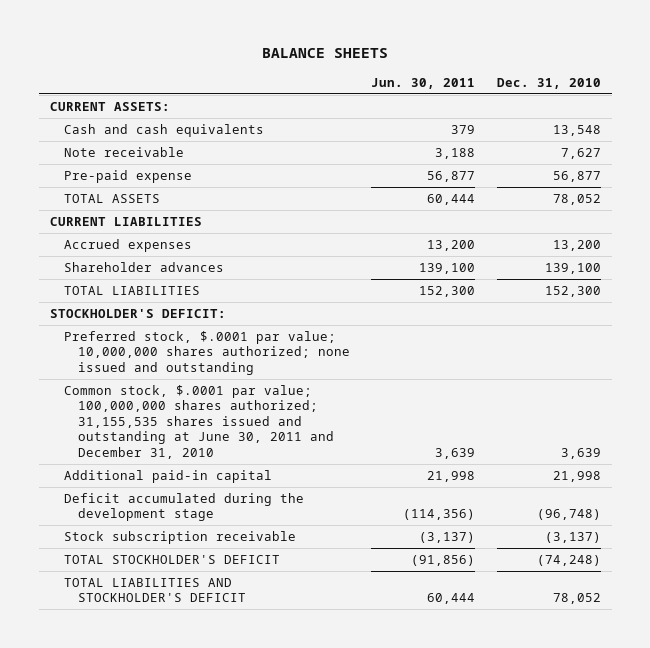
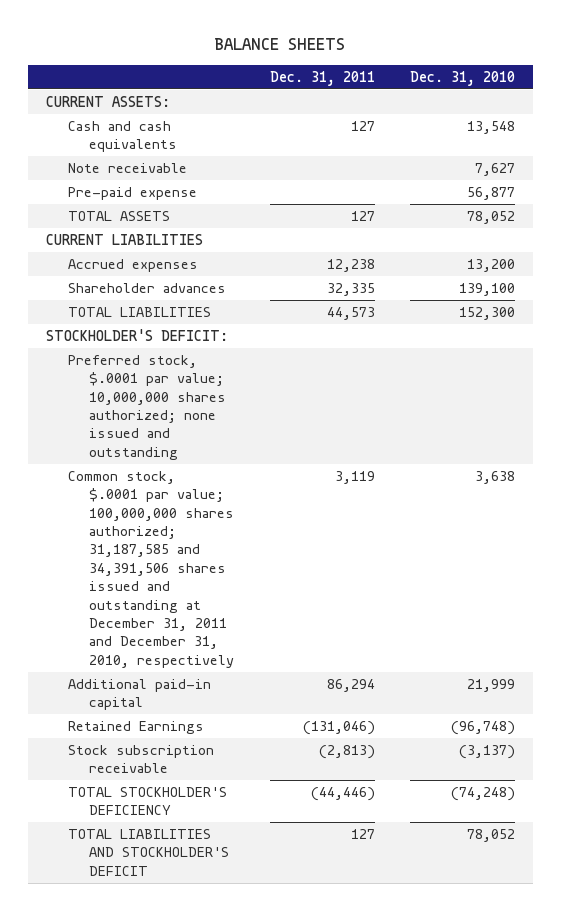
[371,77,476,89] Jun. 30, 2011 -> none
none -> [269,70,375,86] Dec. 31, 2011
[63,384,334,459] Common stock, $.0001 par value; 100,000,000 shares authorized; 31,155,535 shares issued and outstanding at June 30, 2011 and December 31, 2010 -> [67,470,235,668] Common stock, $.0001 par value; 100,000,000 shares authorized; 31,187,585 and 34,391,506 shares issued and outstanding at December 31, 2011 and December 31, 2010, respectively
[560,447,601,459] 3,639 -> [475,470,516,484] 3,638
[552,470,601,482] 21,998 -> [467,678,516,692] 21,999
[63,492,304,522] Deficit accumulated during the development stage -> [67,720,204,734] Retained Earnings
[63,554,280,564] TOTAL STOCKHOLDER'S DEFICIT -> [67,786,227,816] TOTAL STOCKHOLDER'S DEFICIENCY

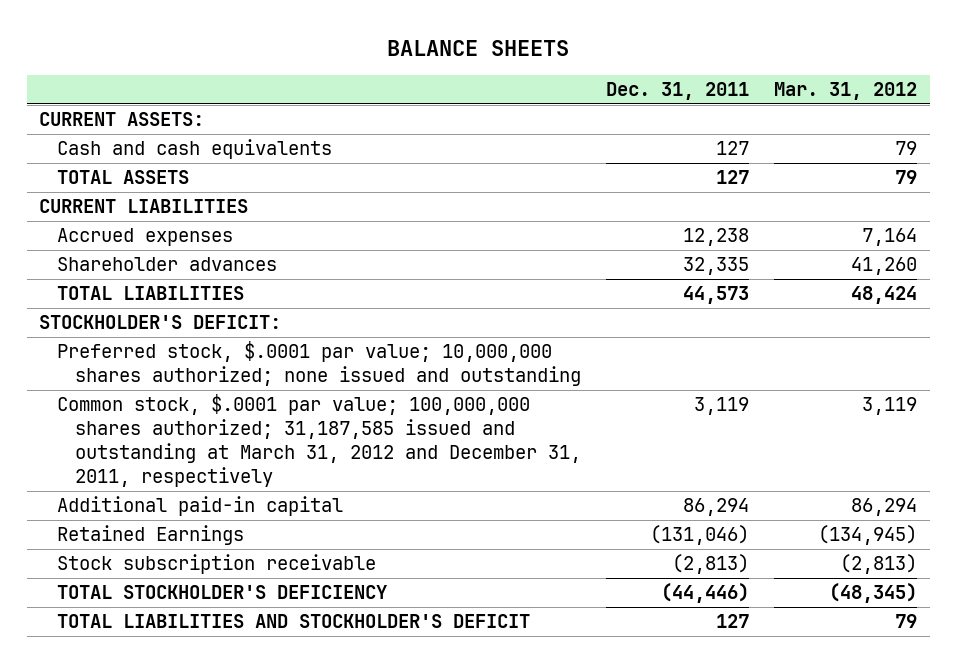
[410,70,516,86] Dec. 31, 2010 -> none
none -> [774,82,918,101] Mar. 31, 2012
[67,162,187,173] Note receivable -> none
[67,186,197,200] Pre-paid expense -> none
[67,470,235,668] Common stock, $.0001 par value; 100,000,000 shares authorized; 31,187,585 and 34,391,506 shares issued and outstanding at December 31, 2011 and December 31, 2010, respectively -> [57,394,581,488] Common stock, $.0001 par value; 100,000,000 shares authorized; 31,187,585 issued and outstanding at March 31, 2012 and December 31, 2011, respectively

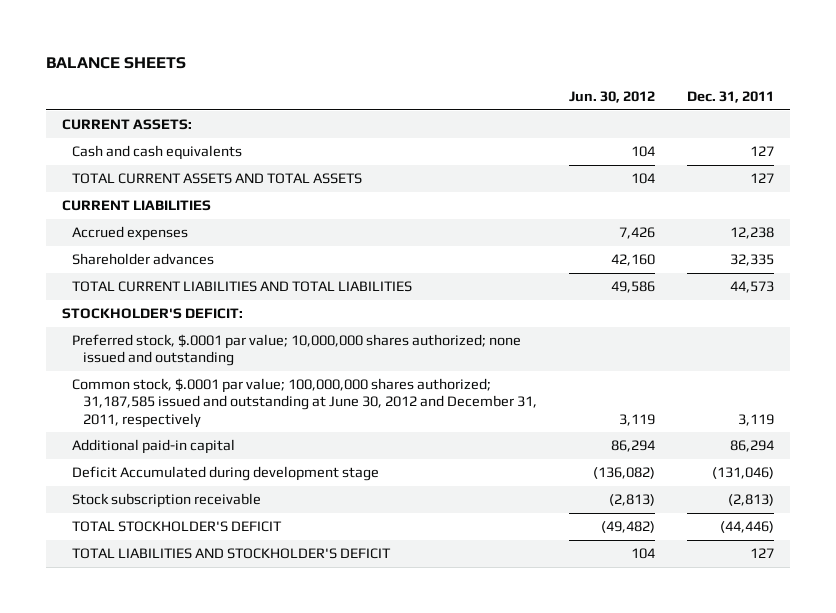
[774,82,918,101] Mar. 31, 2012 -> none
none -> [568,90,655,103] Jun. 30, 2012
[57,170,190,185] TOTAL ASSETS -> [72,173,363,185] TOTAL CURRENT ASSETS AND TOTAL ASSETS
[57,286,245,301] TOTAL LIABILITIES -> [72,281,413,293] TOTAL CURRENT LIABILITIES AND TOTAL LIABILITIES
[57,394,581,488] Common stock, $.0001 par value; 100,000,000 shares authorized; 31,187,585 issued and outstanding at March 31, 2012 and December 31, 2011, respectively -> [72,378,537,428] Common stock, $.0001 par value; 100,000,000 shares authorized; 31,187,585 issued and outstanding at June 30, 2012 and December 31, 2011, respectively
[57,525,245,546] Retained Earnings -> [72,466,380,482] Deficit Accumulated during development stage
[57,585,388,600] TOTAL STOCKHOLDER'S DEFICIENCY -> [72,521,283,533] TOTAL STOCKHOLDER'S DEFICIT

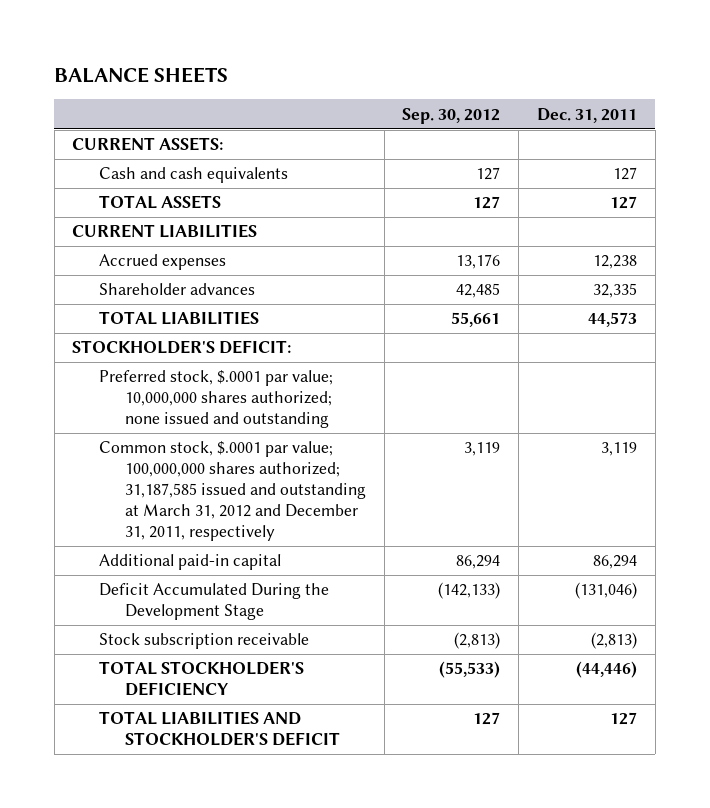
[568,90,655,103] Jun. 30, 2012 -> none
none -> [402,107,501,124] Sep. 30, 2012
[72,173,363,185] TOTAL CURRENT ASSETS AND TOTAL ASSETS -> [98,195,221,210] TOTAL ASSETS
[72,281,413,293] TOTAL CURRENT LIABILITIES AND TOTAL LIABILITIES -> [98,311,259,326] TOTAL LIABILITIES
[72,378,537,428] Common stock, $.0001 par value; 100,000,000 shares authorized; 31,187,585 issued and outstanding at June 30, 2012 and December 31, 2011, respectively -> [98,441,366,541] Common stock, $.0001 par value; 100,000,000 shares authorized; 31,187,585 issued and outstanding at March 31, 2012 and December 31, 2011, respectively
[72,466,380,482] Deficit Accumulated during development stage -> [98,583,329,621] Deficit Accumulated During the Development Stage
[72,521,283,533] TOTAL STOCKHOLDER'S DEFICIT -> [98,661,304,697] TOTAL STOCKHOLDER'S DEFICIENCY

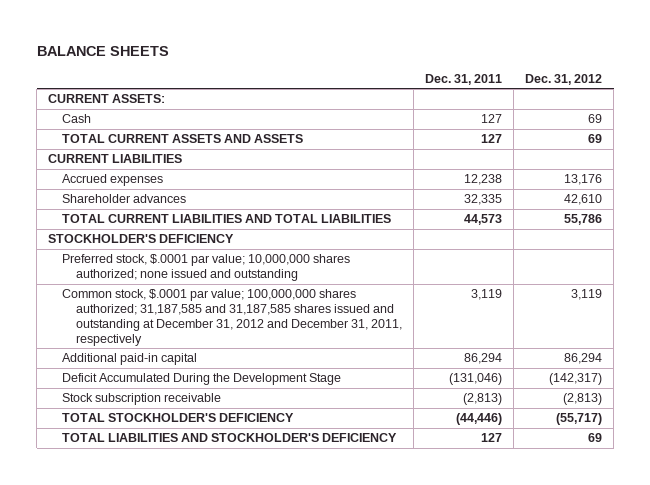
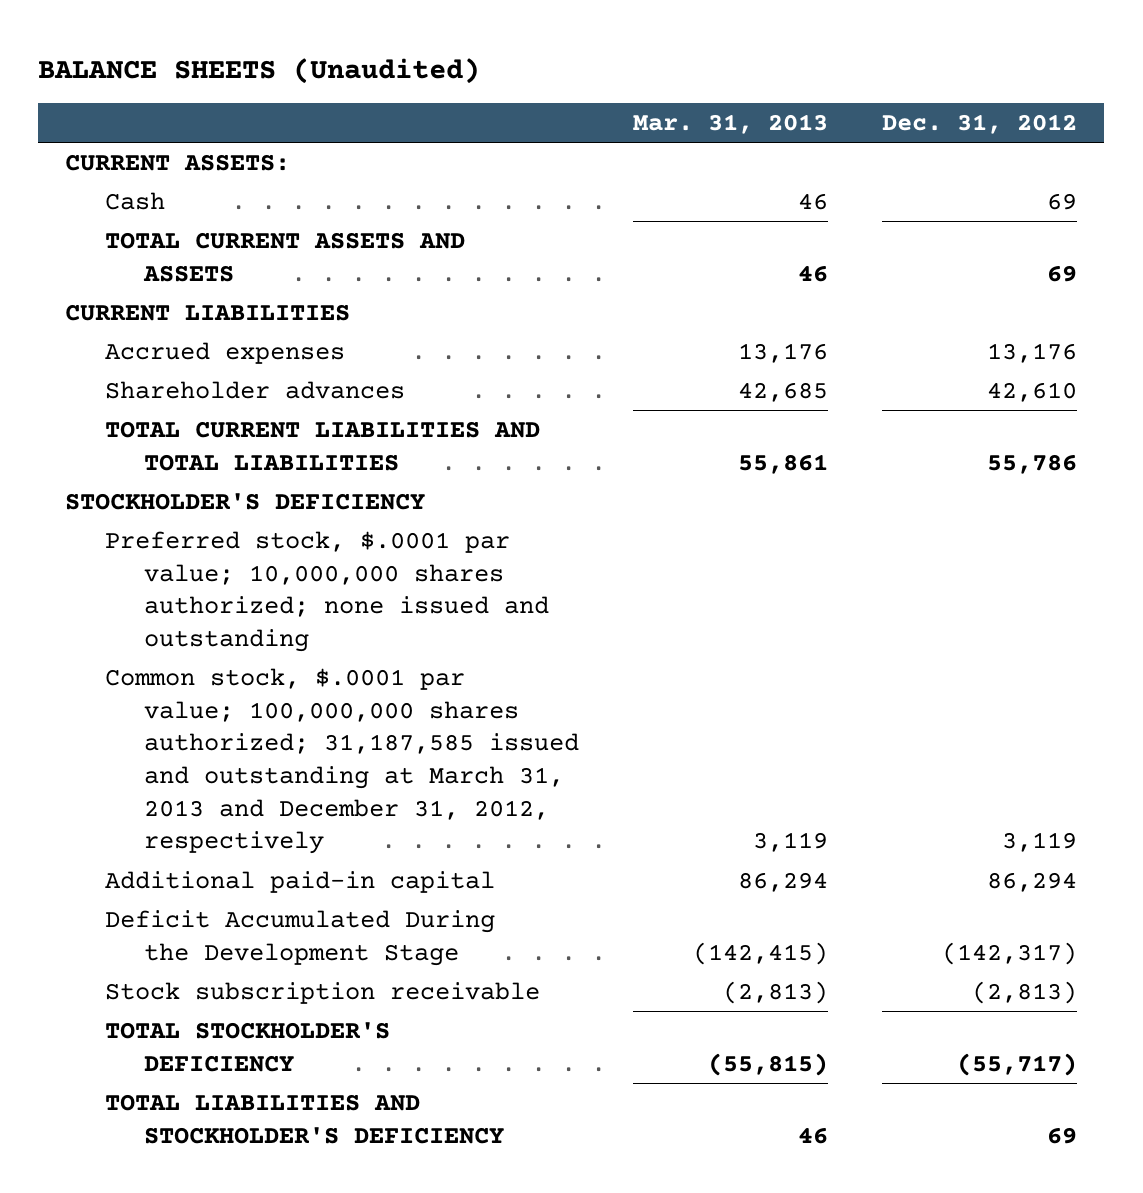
[36,46,169,57] BALANCE SHEETS -> [38,57,481,84] BALANCE SHEETS (Unaudited)
[425,73,503,85] Dec. 31, 2011 -> none
none -> [632,114,828,135] Mar. 31, 2013
[62,289,403,346] Common stock, $.0001 par value; 100,000,000 shares authorized; 31,187,585 and 31,187,585 shares issued and outstanding at December 31, 2012 and December 31, 2011, respectively -> [104,667,579,855] Common stock, $.0001 par value; 100,000,000 shares authorized; 31,187,585 issued and outstanding at March 31, 2013 and December 31, 2012, respectively

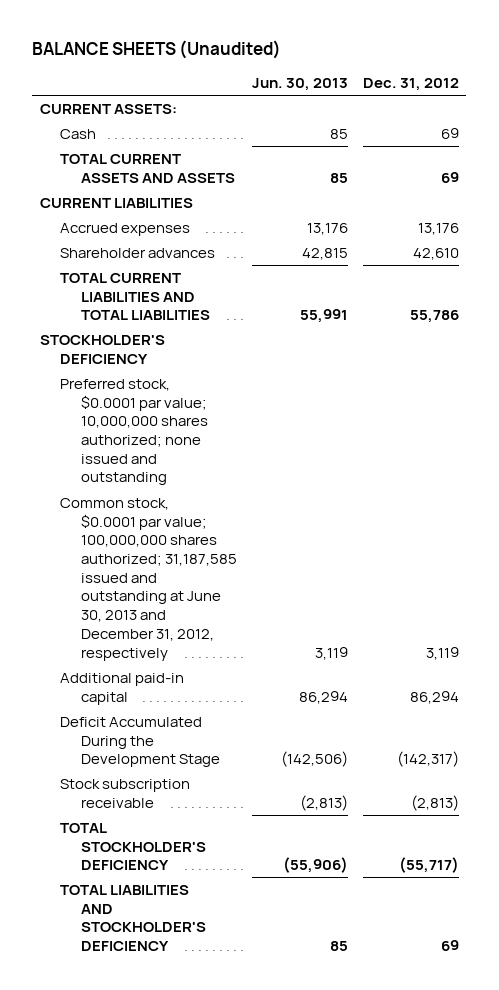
[632,114,828,135] Mar. 31, 2013 -> none
none -> [251,78,348,92] Jun. 30, 2013
[104,530,549,653] Preferred stock, $.0001 par value; 10,000,000 shares authorized; none issued and outstanding -> [60,378,208,486] Preferred stock, $0.0001 par value; 10,000,000 shares authorized; none issued and outstanding
[104,667,579,855] Common stock, $.0001 par value; 100,000,000 shares authorized; 31,187,585 issued and outstanding at March 31, 2013 and December 31, 2012, respectively -> [60,497,237,661] Common stock, $0.0001 par value; 100,000,000 shares authorized; 31,187,585 issued and outstanding at June 30, 2013 and December 31, 2012, respectively

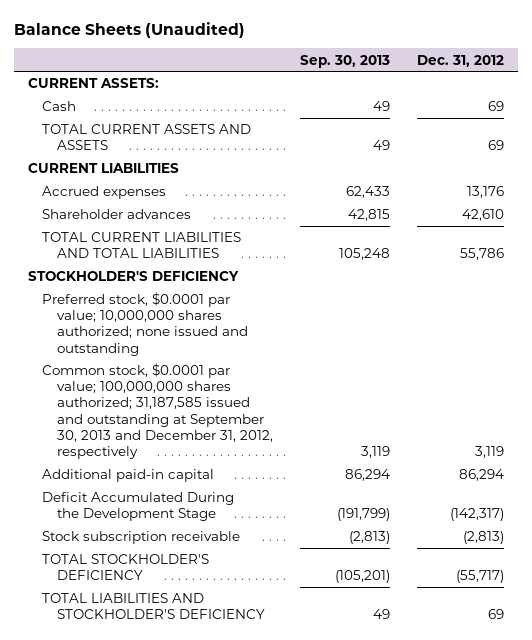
[32,40,282,60] BALANCE SHEETS (Unaudited) -> [14,22,246,39] Balance Sheets (Unaudited)
[251,78,348,92] Jun. 30, 2013 -> none
none -> [300,54,391,68] Sep. 30, 2013
[60,497,237,661] Common stock, $0.0001 par value; 100,000,000 shares authorized; 31,187,585 issued and outstanding at June 30, 2013 and December 31, 2012, respectively -> [42,363,273,459] Common stock, $0.0001 par value; 100,000,000 shares authorized; 31,187,585 issued and outstanding at September 30, 2013 and December 31, 2012, respectively

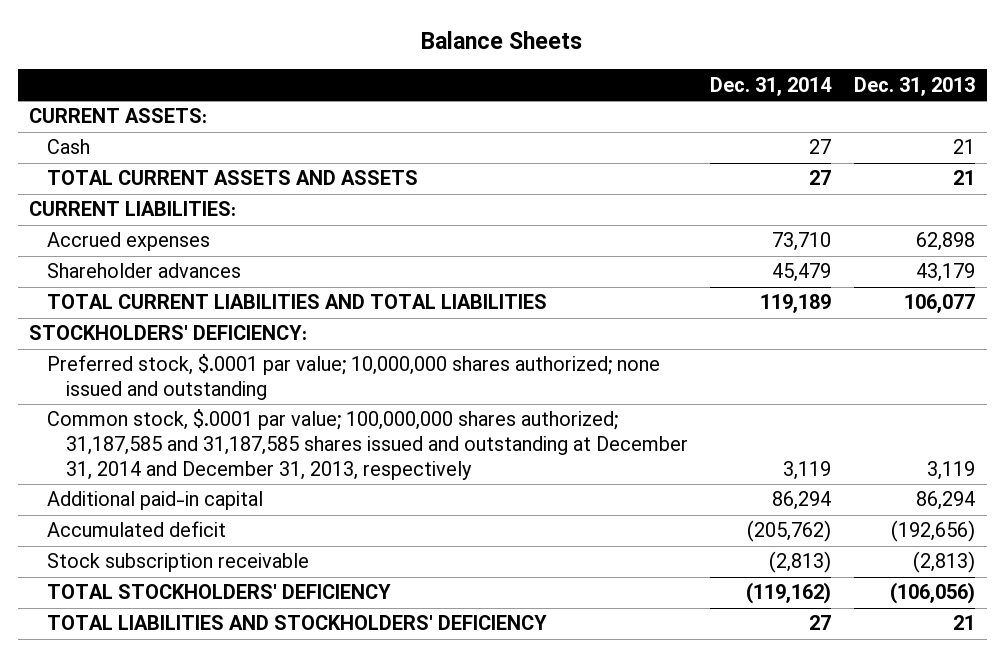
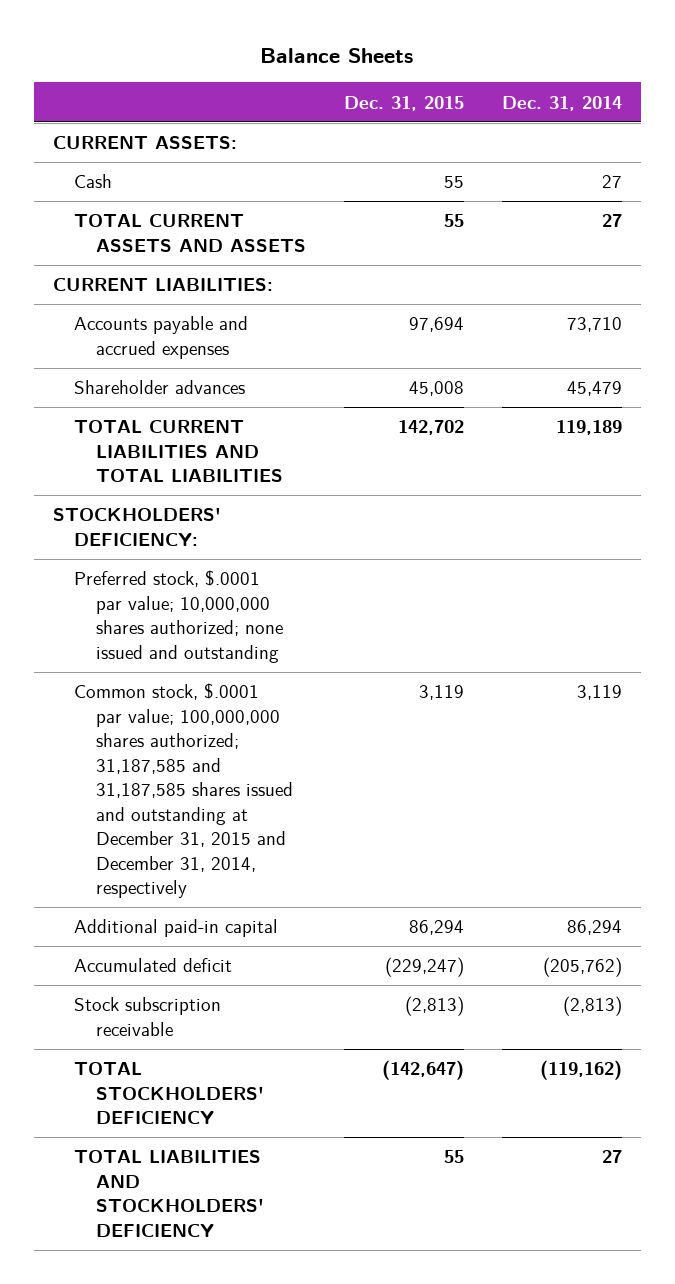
[854,76,976,96] Dec. 31, 2013 -> none
none -> [344,95,465,111] Dec. 31, 2015
[47,232,211,252] Accrued expenses -> [74,316,249,359] Accounts payable and accrued expenses
[47,409,688,480] Common stock, $.0001 par value; 100,000,000 shares authorized; 31,187,585 and 31,187,585 shares issued and outstanding at December 31, 2014 and December 31, 2013, respectively -> [74,683,294,899] Common stock, $.0001 par value; 100,000,000 shares authorized; 31,187,585 and 31,187,585 shares issued and outstanding at December 31, 2015 and December 31, 2014, respectively

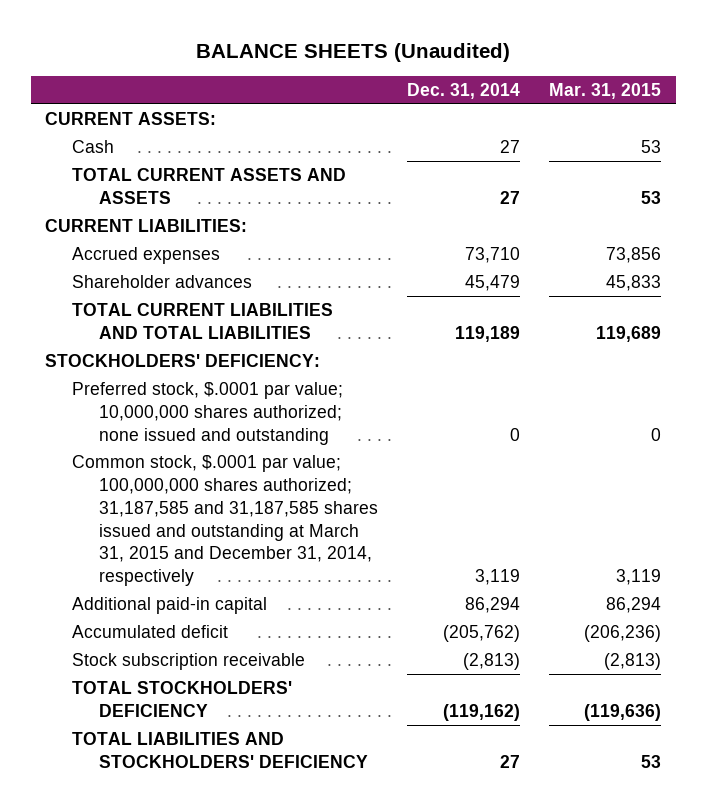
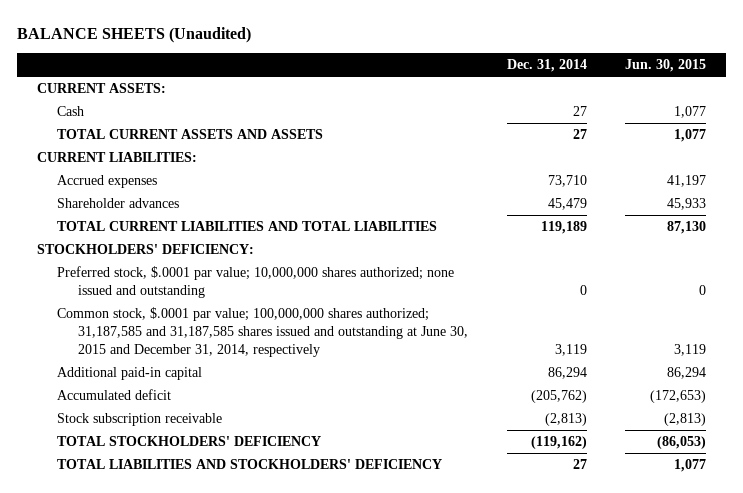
[549,82,662,99] Mar. 31, 2015 -> none
none -> [625,58,707,72] Jun. 30, 2015
[71,454,378,587] Common stock, $.0001 par value; 100,000,000 shares authorized; 31,187,585 and 31,187,585 shares issued and outstanding at March 31, 2015 and December 31, 2014, respectively -> [57,307,468,357] Common stock, $.0001 par value; 100,000,000 shares authorized; 31,187,585 and 31,187,585 shares issued and outstanding at June 30, 2015 and December 31, 2014, respectively

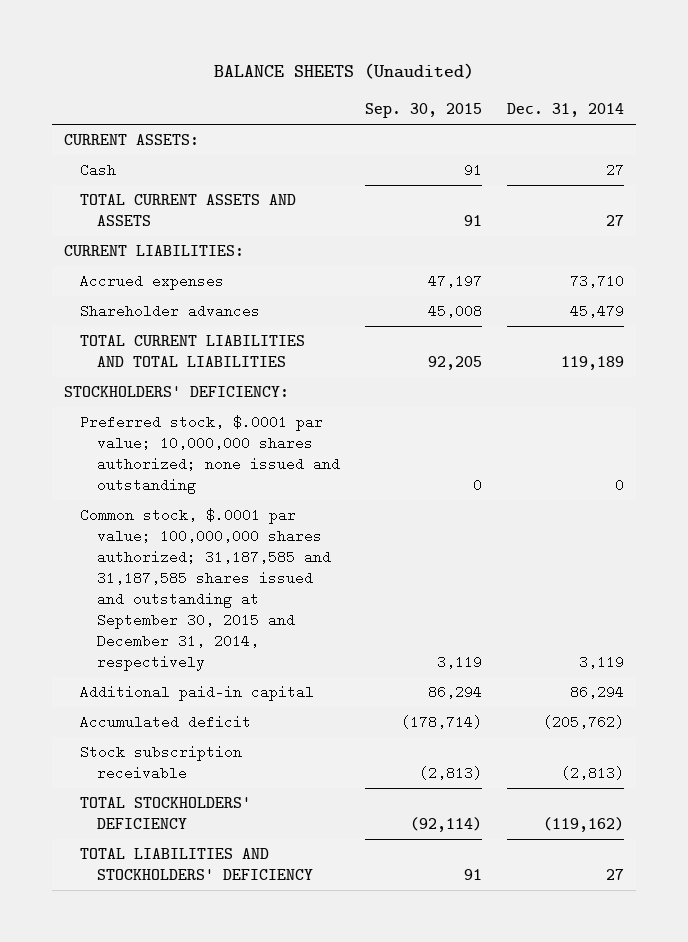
[625,58,707,72] Jun. 30, 2015 -> none
none -> [364,103,482,119] Sep. 30, 2015
[57,307,468,357] Common stock, $.0001 par value; 100,000,000 shares authorized; 31,187,585 and 31,187,585 shares issued and outstanding at June 30, 2015 and December 31, 2014, respectively -> [80,508,331,671] Common stock, $.0001 par value; 100,000,000 shares authorized; 31,187,585 and 31,187,585 shares issued and outstanding at September 30, 2015 and December 31, 2014, respectively

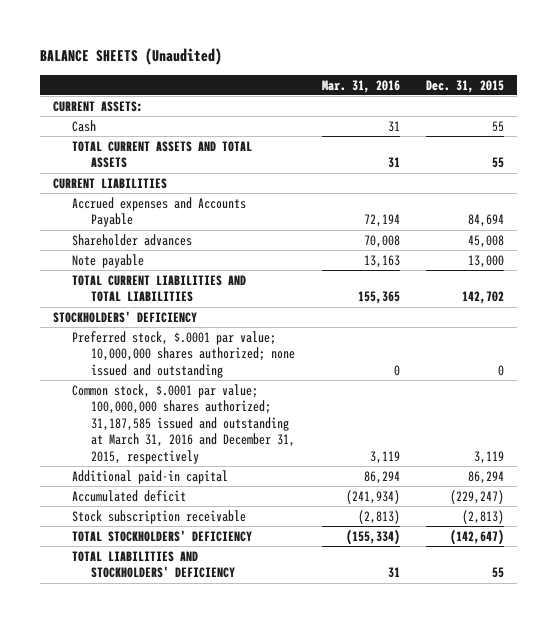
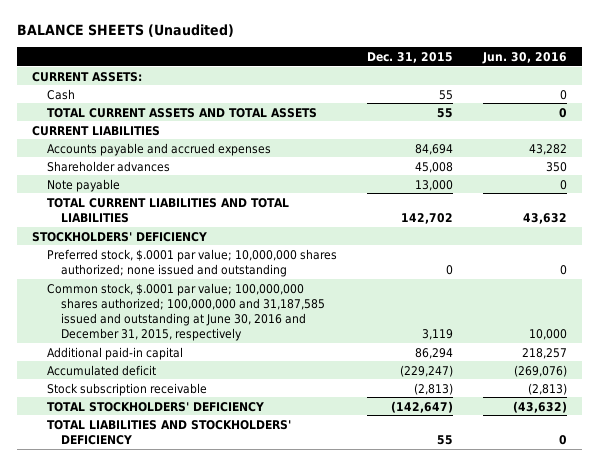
[321,79,400,93] Mar. 31, 2016 -> none
none -> [482,51,568,64] Jun. 30, 2016
[72,196,247,228] Accrued expenses and Accounts Payable -> [46,142,271,156] Accounts payable and accrued expenses
[72,383,296,464] Common stock, $.0001 par value; 100,000,000 shares authorized; 31,187,585 issued and outstanding at March 31, 2016 and December 31, 2015, respectively -> [46,282,326,342] Common stock, $.0001 par value; 100,000,000 shares authorized; 100,000,000 and 31,187,585 issued and outstanding at June 30, 2016 and December 31, 2015, respectively

